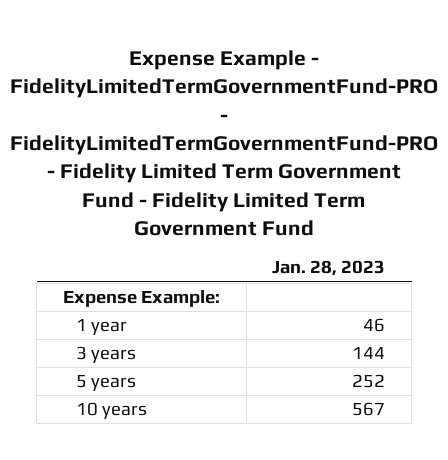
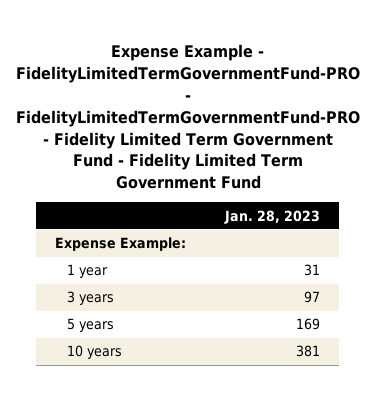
[363,318,386,333] 46 -> [304,264,321,277] 31
[352,347,386,360] 144 -> [304,291,321,304] 97
[352,374,386,389] 252 -> [296,318,321,331] 169
[352,402,386,417] 567 -> [296,345,321,358] 381

